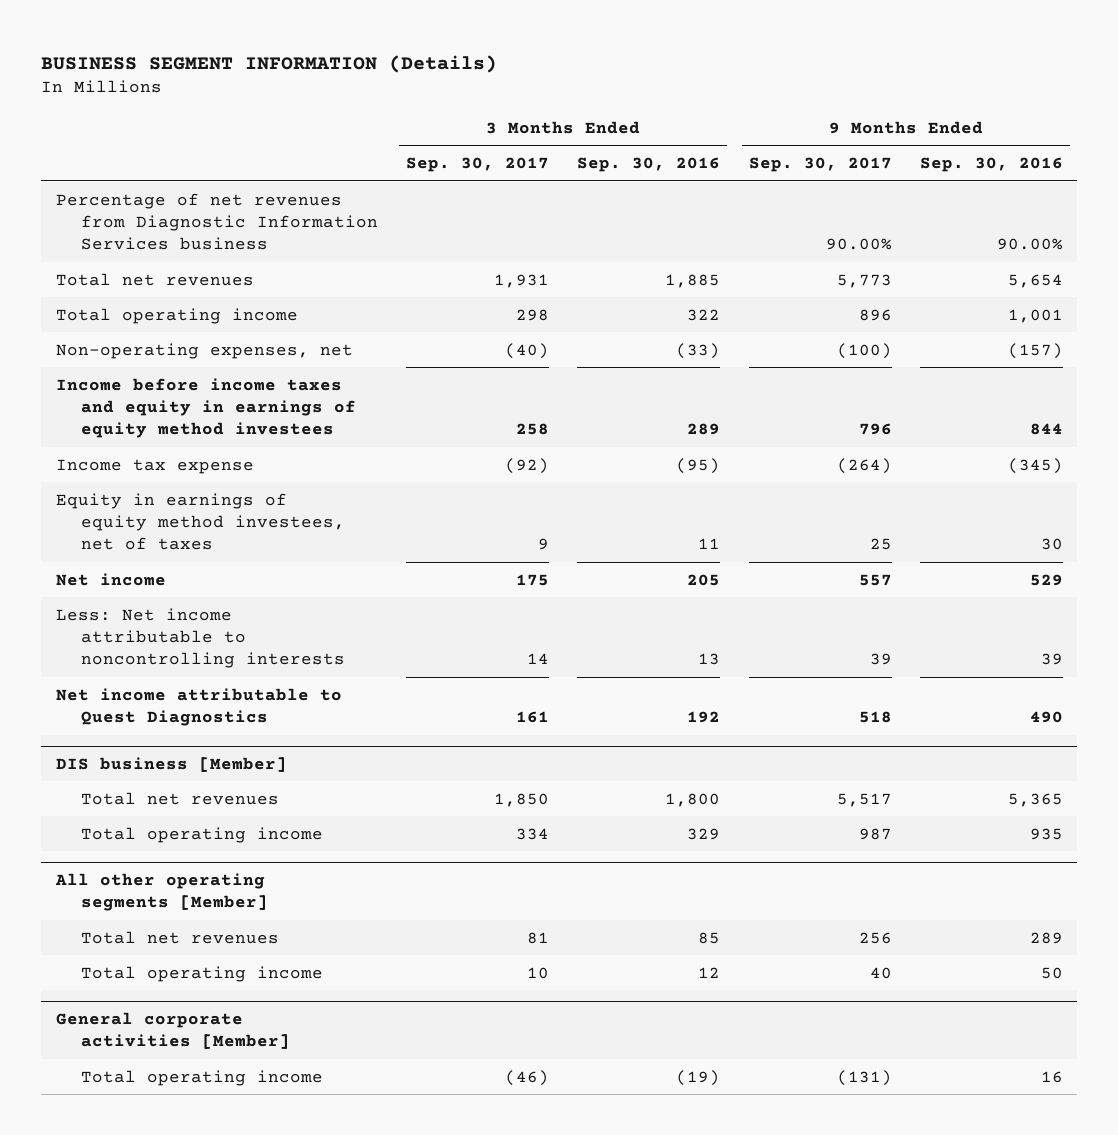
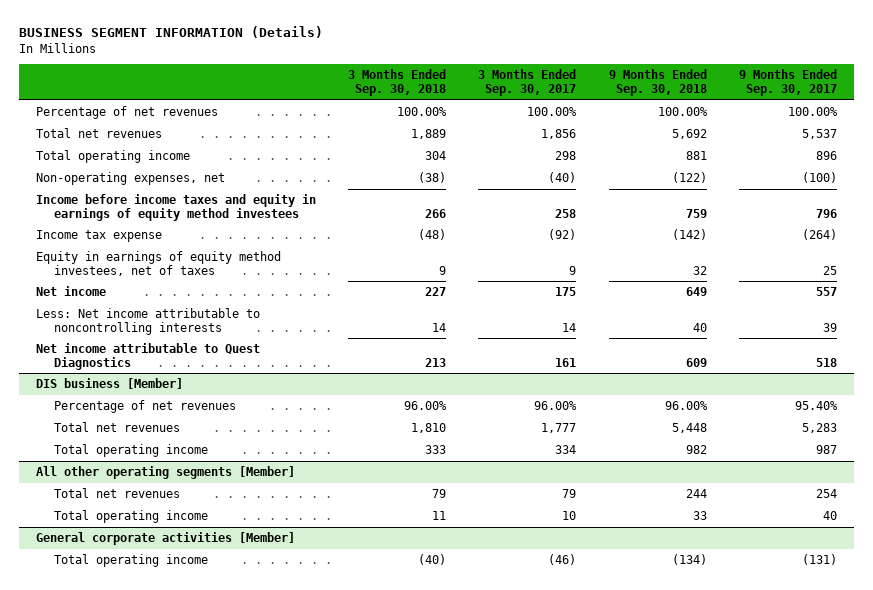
[577,157,721,173] Sep. 30, 2016 -> none
[919,157,1063,173] Sep. 30, 2016 -> none
none -> [347,69,446,96] 3 Months Ended Sep. 30, 2018
none -> [608,69,707,96] 9 Months Ended Sep. 30, 2018
[55,192,378,251] Percentage of net revenues from Diagnostic Information Services business -> none
none -> [35,106,218,120] Percentage of net revenues
[494,273,550,288] 1,931 -> [541,129,577,140] 1,856
[836,273,892,288] 5,773 -> [802,129,838,140] 5,537
none -> [53,400,236,414] Percentage of net revenues
[494,792,550,807] 1,850 -> [541,423,577,434] 1,777
[836,792,892,807] 5,517 -> [802,423,838,434] 5,283
[527,931,550,944] 81 -> [562,489,577,499] 79
[858,931,892,944] 256 -> [816,489,838,499] 254

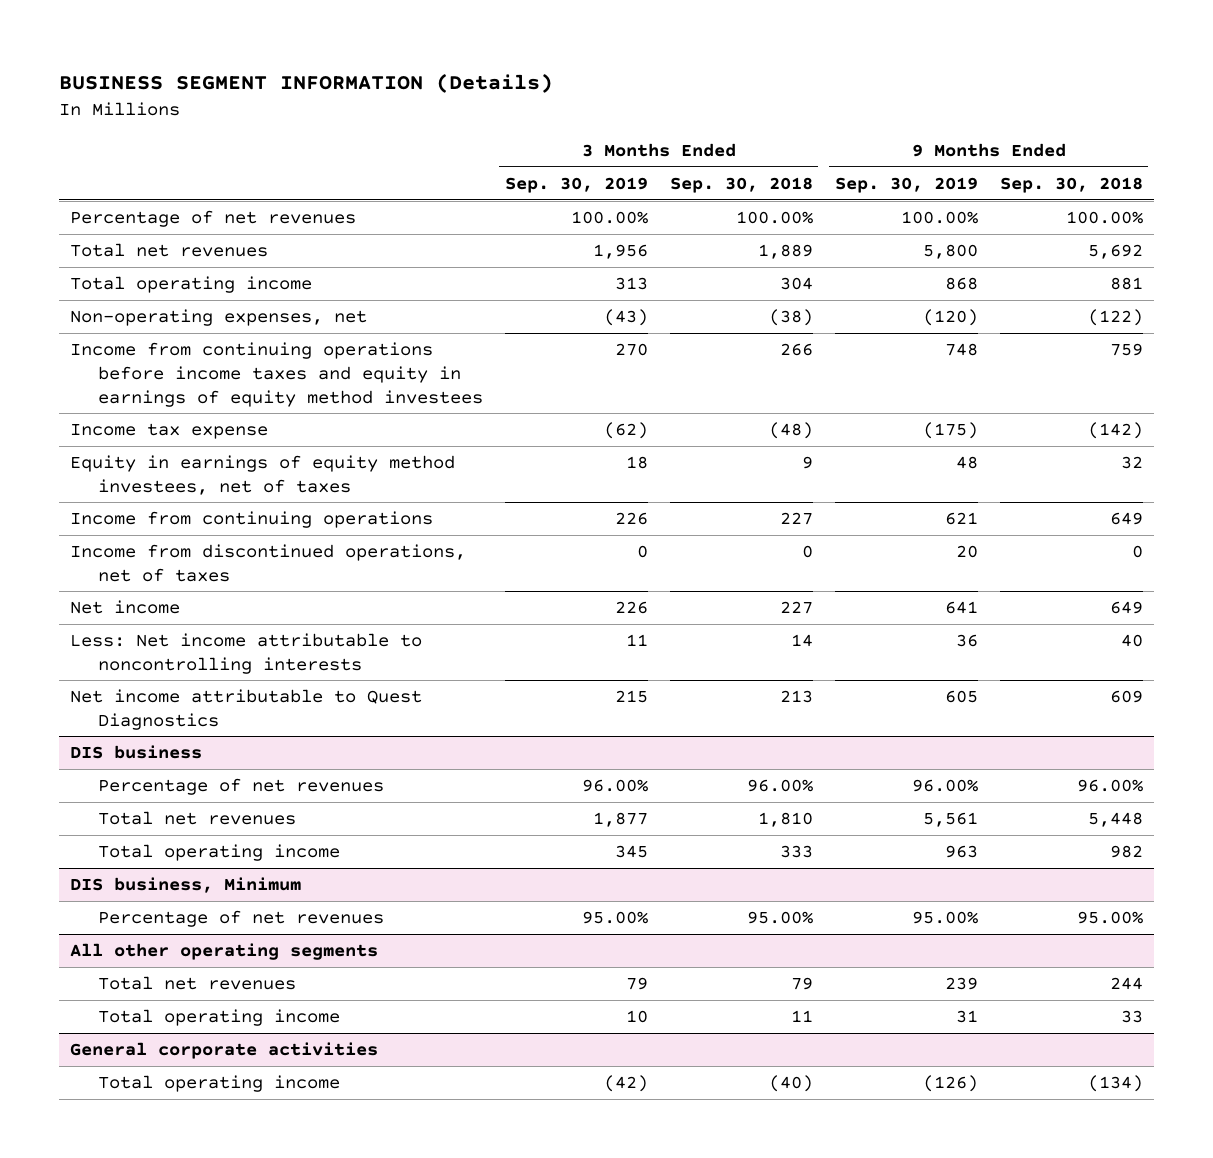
[478,69,577,96] 3 Months Ended Sep. 30, 2017 -> none
[739,69,838,96] 9 Months Ended Sep. 30, 2017 -> none
none -> [504,176,648,193] Sep. 30, 2019
none -> [834,176,978,193] Sep. 30, 2019
[35,194,316,221] Income before income taxes and equity in earnings of equity method investees -> [70,341,483,407] Income from continuing operations before income taxes and equity in earnings of equity method investees
none -> [70,510,434,528] Income from continuing operations
none -> [70,543,467,582] Income from discontinued operations, net of taxes
[35,378,183,390] DIS business [Member] -> [70,744,203,759] DIS business
none -> [70,876,302,893] DIS business, Minimum
none -> [97,909,384,927] Percentage of net revenues
[35,466,295,480] All other operating segments [Member] -> [70,942,379,960] All other operating segments
[35,532,295,546] General corporate activities [Member] -> [70,1041,379,1059] General corporate activities

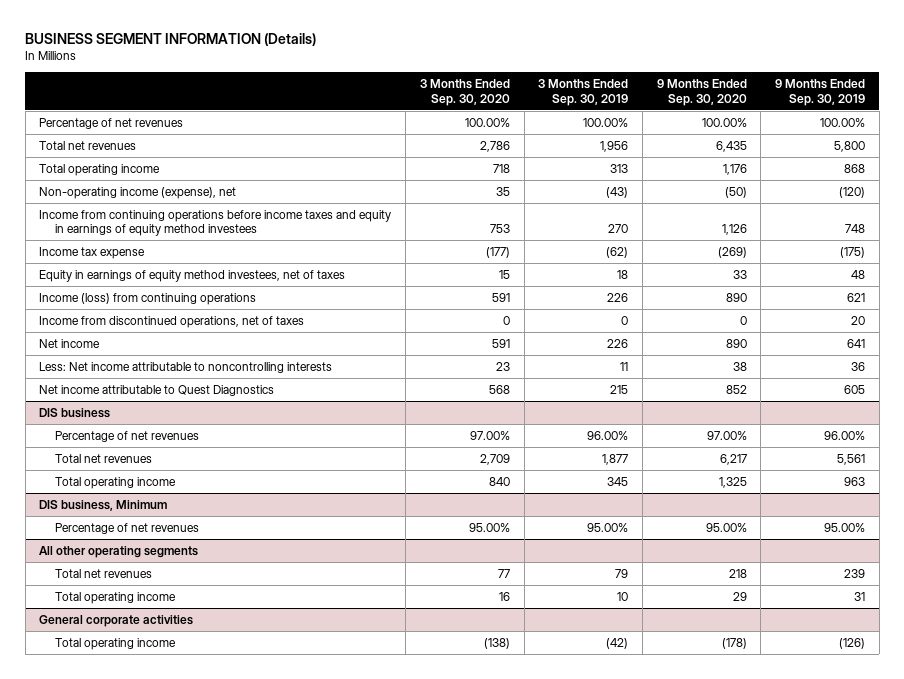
[669,176,813,193] Sep. 30, 2018 -> none
[999,176,1143,193] Sep. 30, 2018 -> none
none -> [419,79,510,106] 3 Months Ended Sep. 30, 2020
none -> [656,79,747,106] 9 Months Ended Sep. 30, 2020
[70,308,368,326] Non-operating expenses, net -> [39,186,237,199] Non-operating income (expense), net
[70,510,434,528] Income from continuing operations -> [39,292,257,305] Income (loss) from continuing operations

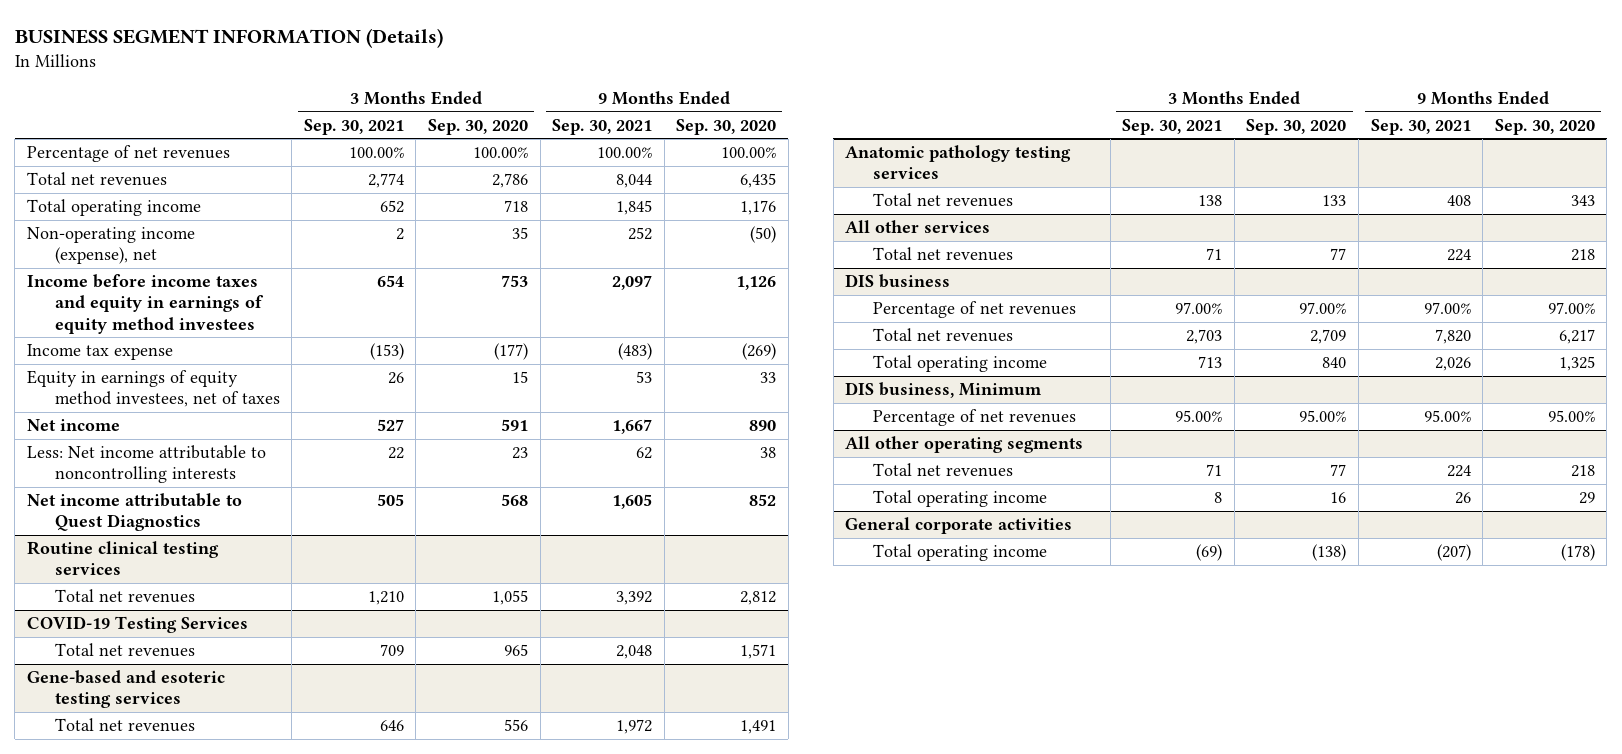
[538,79,629,106] 3 Months Ended Sep. 30, 2019 -> none
[774,79,865,106] 9 Months Ended Sep. 30, 2019 -> none
none -> [303,118,404,135] Sep. 30, 2021
none -> [552,118,653,135] Sep. 30, 2021
[39,209,392,237] Income from continuing operations before income taxes and equity in earnings of equity method investees -> [27,274,264,334] Income before income taxes and equity in earnings of equity method investees
[39,292,257,305] Income (loss) from continuing operations -> none
[39,315,305,328] Income from discontinued operations, net of taxes -> none
none -> [27,541,220,576] Routine clinical testing services
none -> [54,589,195,604] Total net revenues
none -> [27,616,249,634] COVID-19 Testing Services
none -> [54,643,195,658] Total net revenues
none -> [27,670,226,709] Gene-based and esoteric testing services
none -> [54,718,195,733] Total net revenues
none -> [845,145,1072,180] Anatomic pathology testing services
none -> [873,193,1014,208] Total net revenues
none -> [845,220,991,234] All other services
none -> [873,247,1014,262] Total net revenues

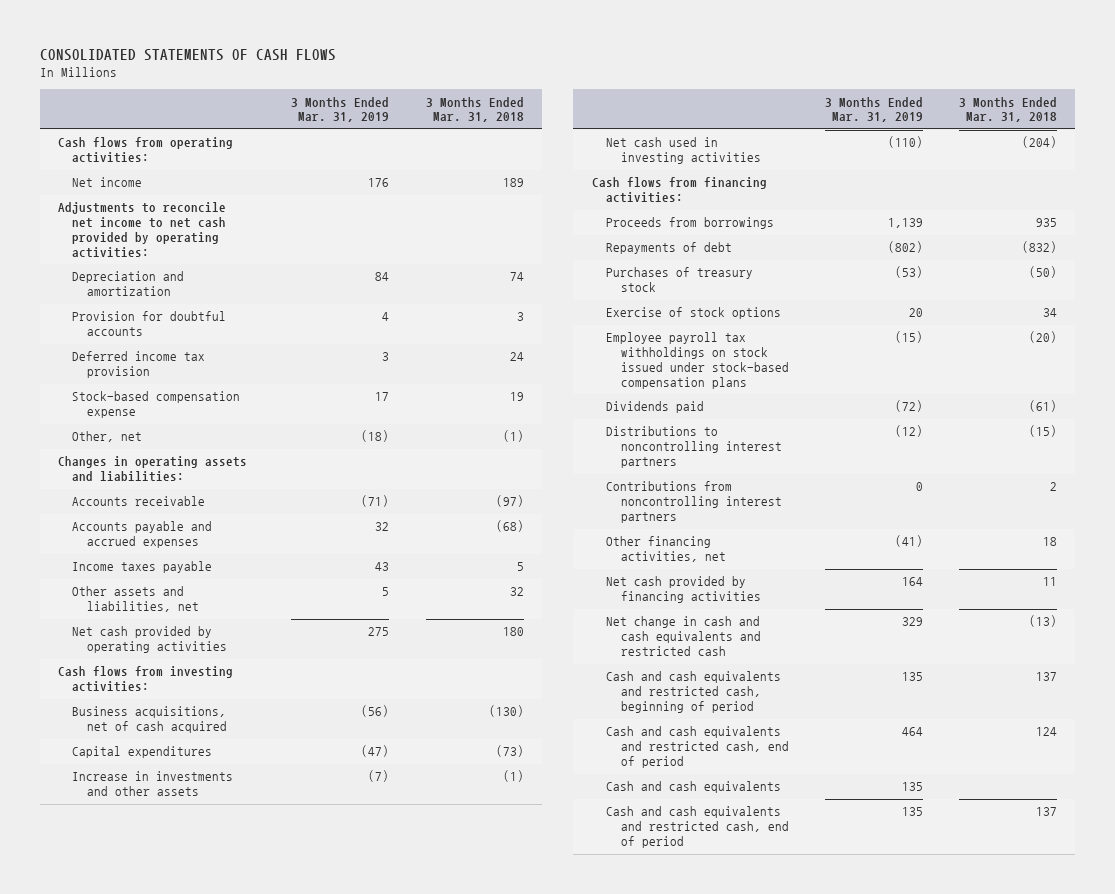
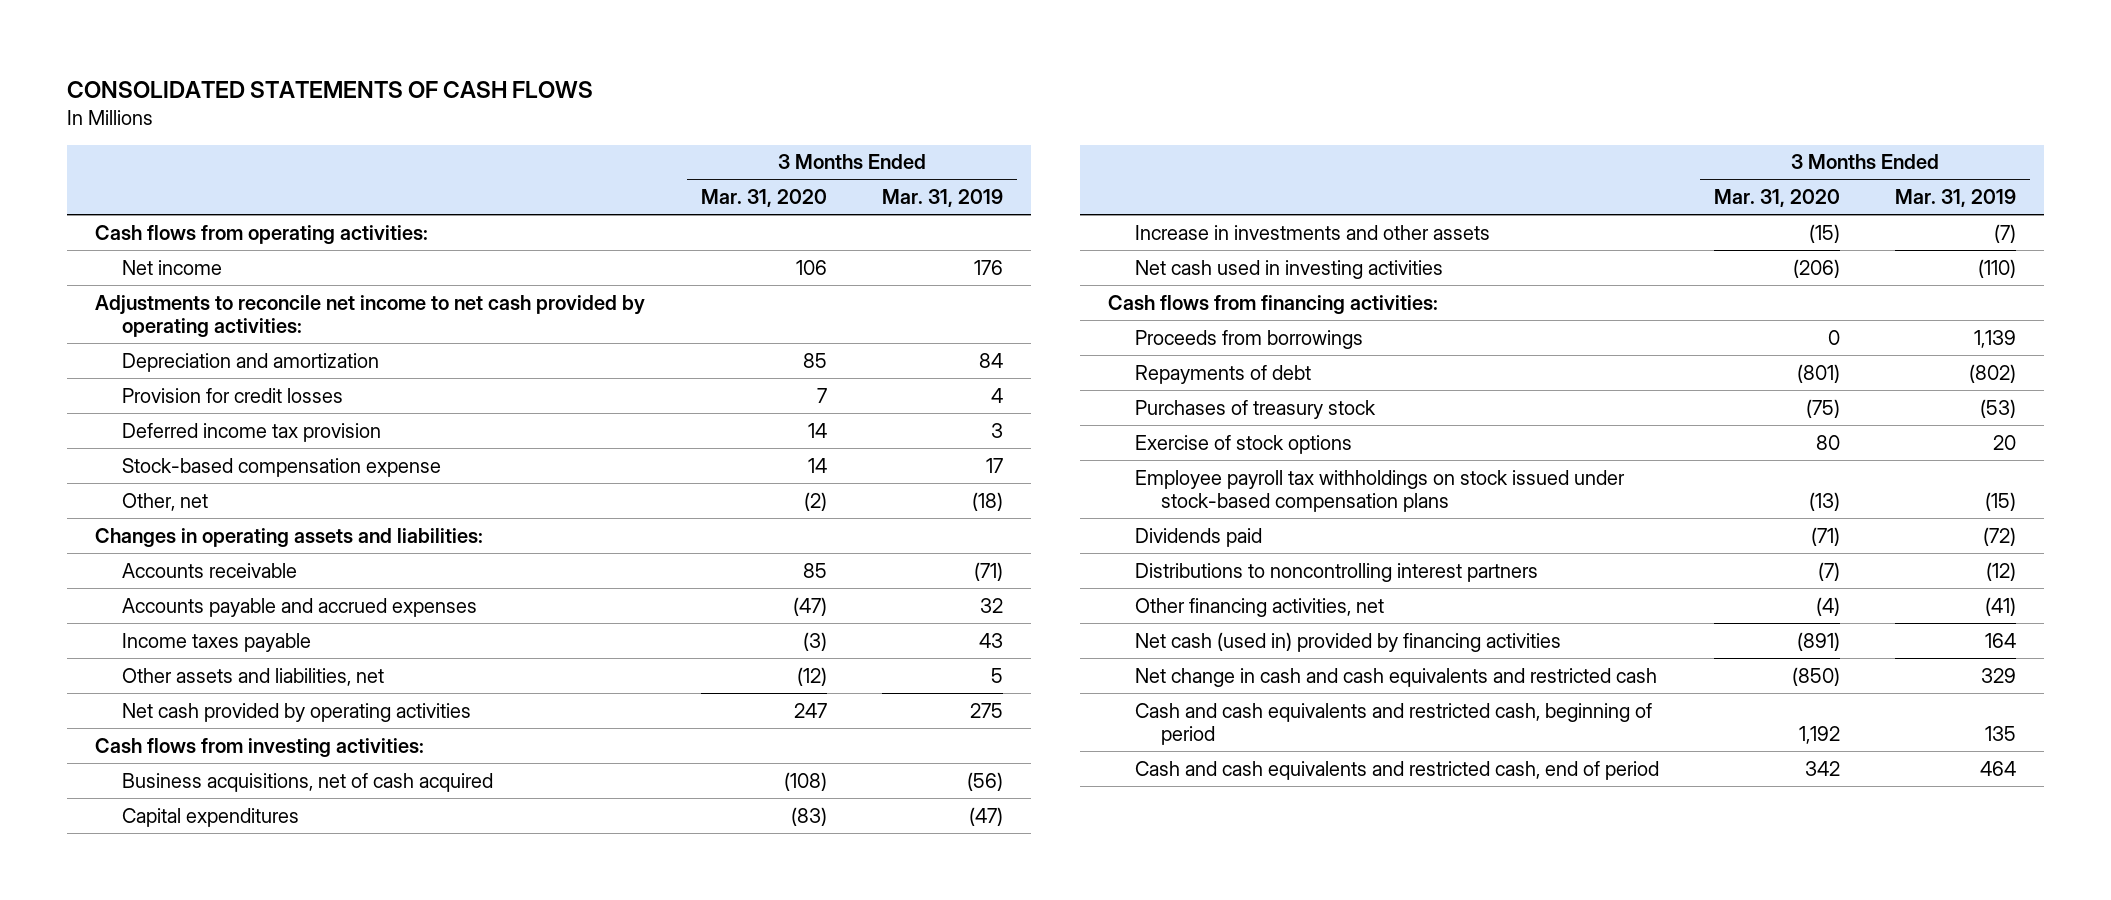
[425,96,524,123] 3 Months Ended Mar. 31, 2018 -> none
none -> [700,189,827,208] Mar. 31, 2020
[72,311,227,337] Provision for doubtful accounts -> none
none -> [121,387,343,403] Provision for credit losses
[606,481,782,524] Contributions from noncontrolling interest partners -> none
[606,576,761,604] Net cash provided by financing activities -> [1134,631,1561,652] Net cash (used in) provided by financing activities
[606,781,782,794] Cash and cash equivalents -> none
[606,806,789,849] Cash and cash equivalents and restricted cash, end of period -> none

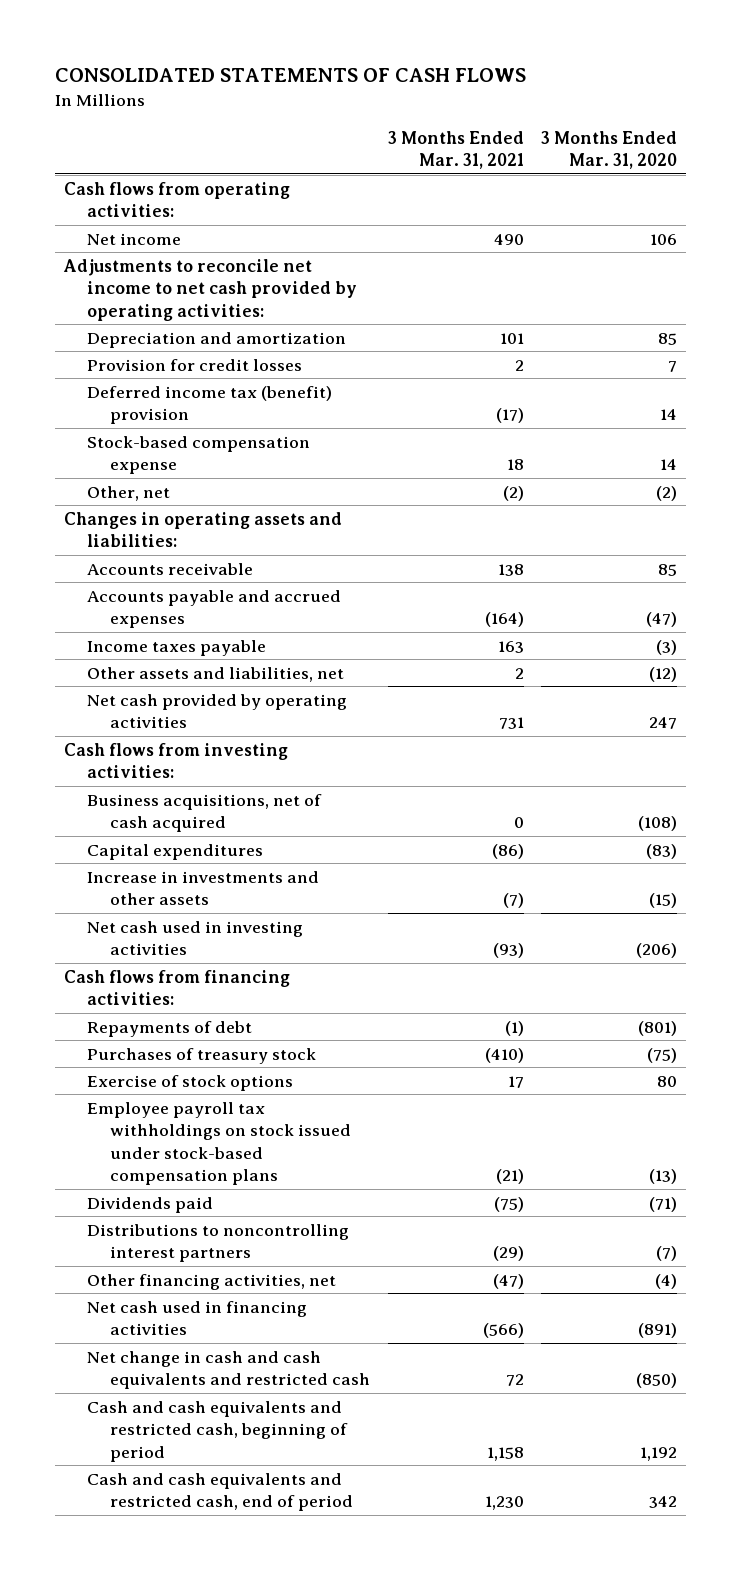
[882,189,1004,208] Mar. 31, 2019 -> none
none -> [387,130,524,169] 3 Months Ended Mar. 31, 2021
[121,422,381,442] Deferred income tax provision -> [86,385,332,425] Deferred income tax (benefit) provision
[1134,329,1363,349] Proceeds from borrowings -> none
[1134,631,1561,652] Net cash (used in) provided by financing activities -> [86,1300,307,1336] Net cash used in financing activities

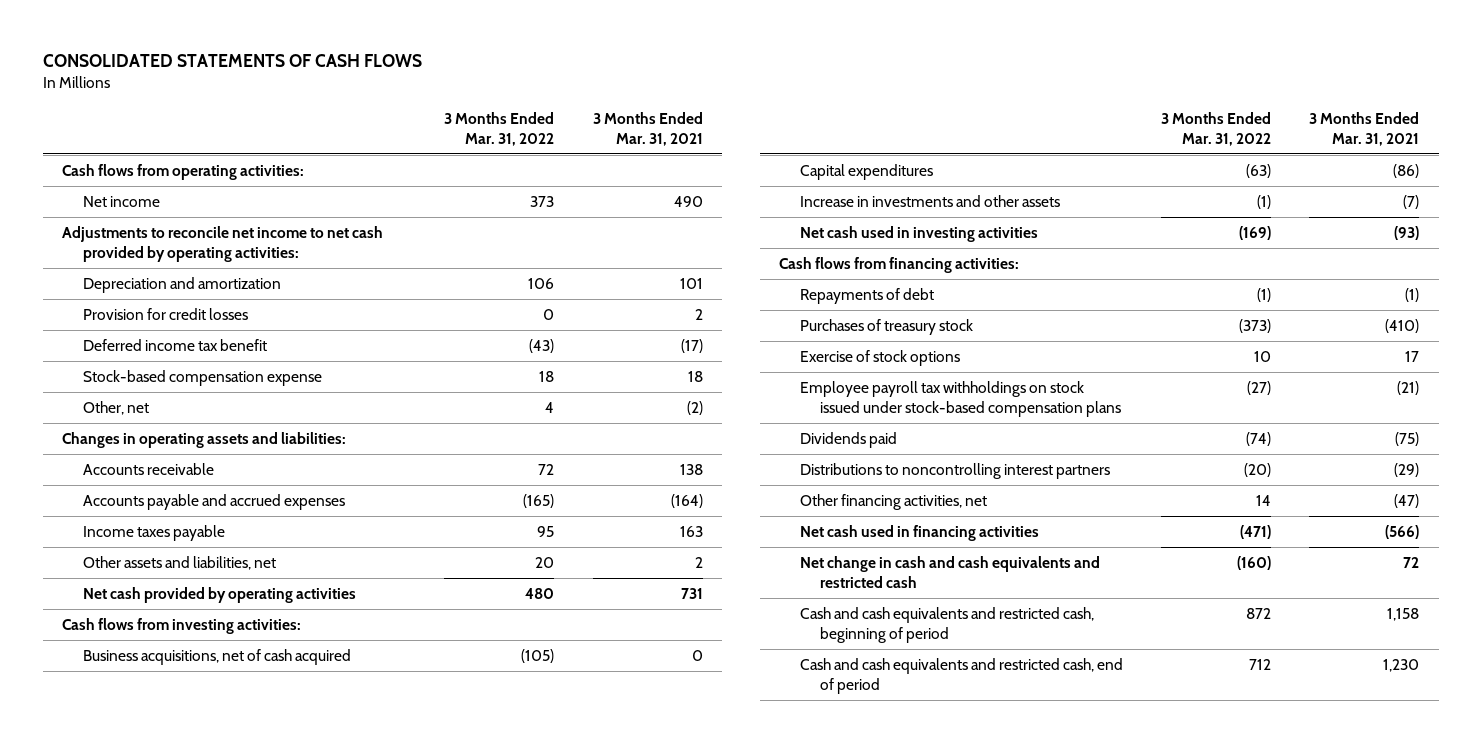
[541,130,678,169] 3 Months Ended Mar. 31, 2020 -> none
none -> [444,111,555,146] 3 Months Ended Mar. 31, 2022
[86,385,332,425] Deferred income tax (benefit) provision -> [82,338,267,351] Deferred income tax benefit

